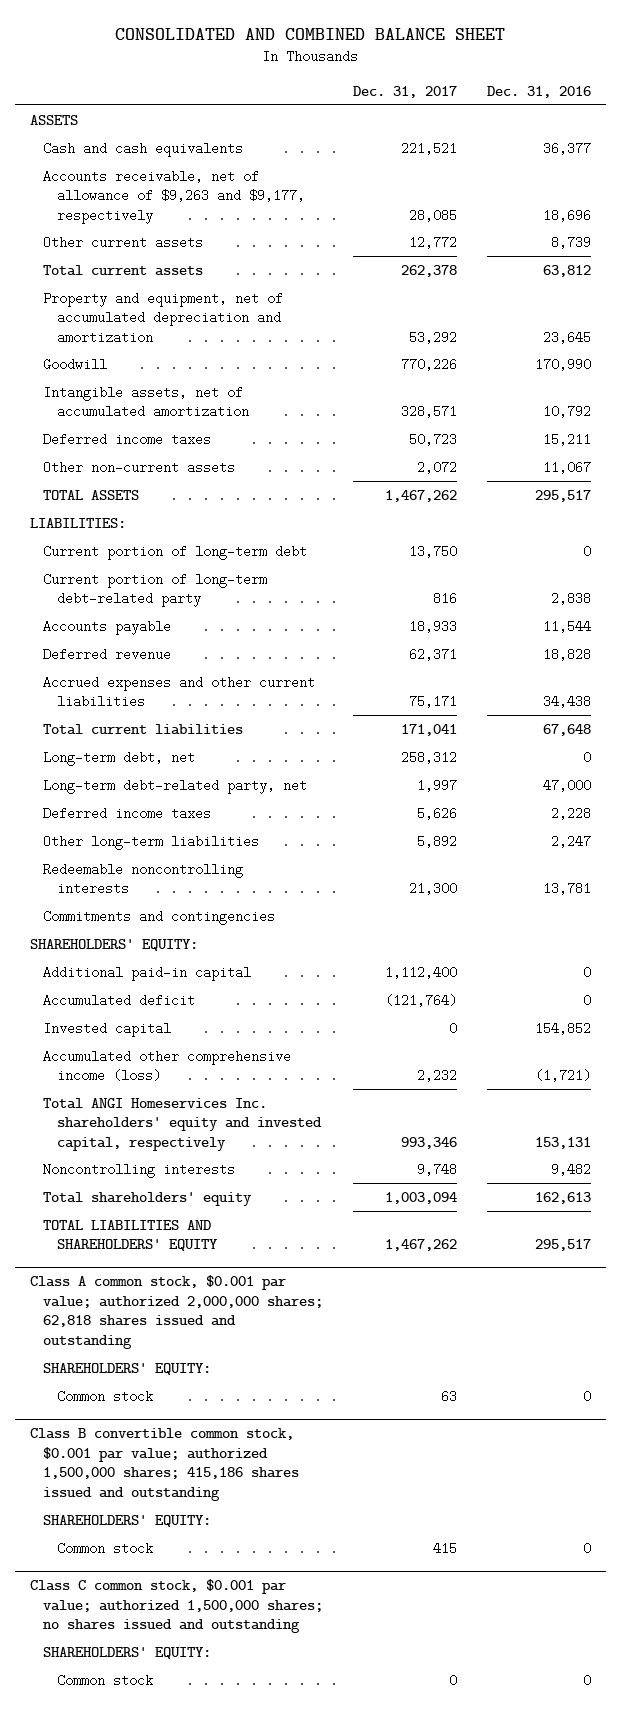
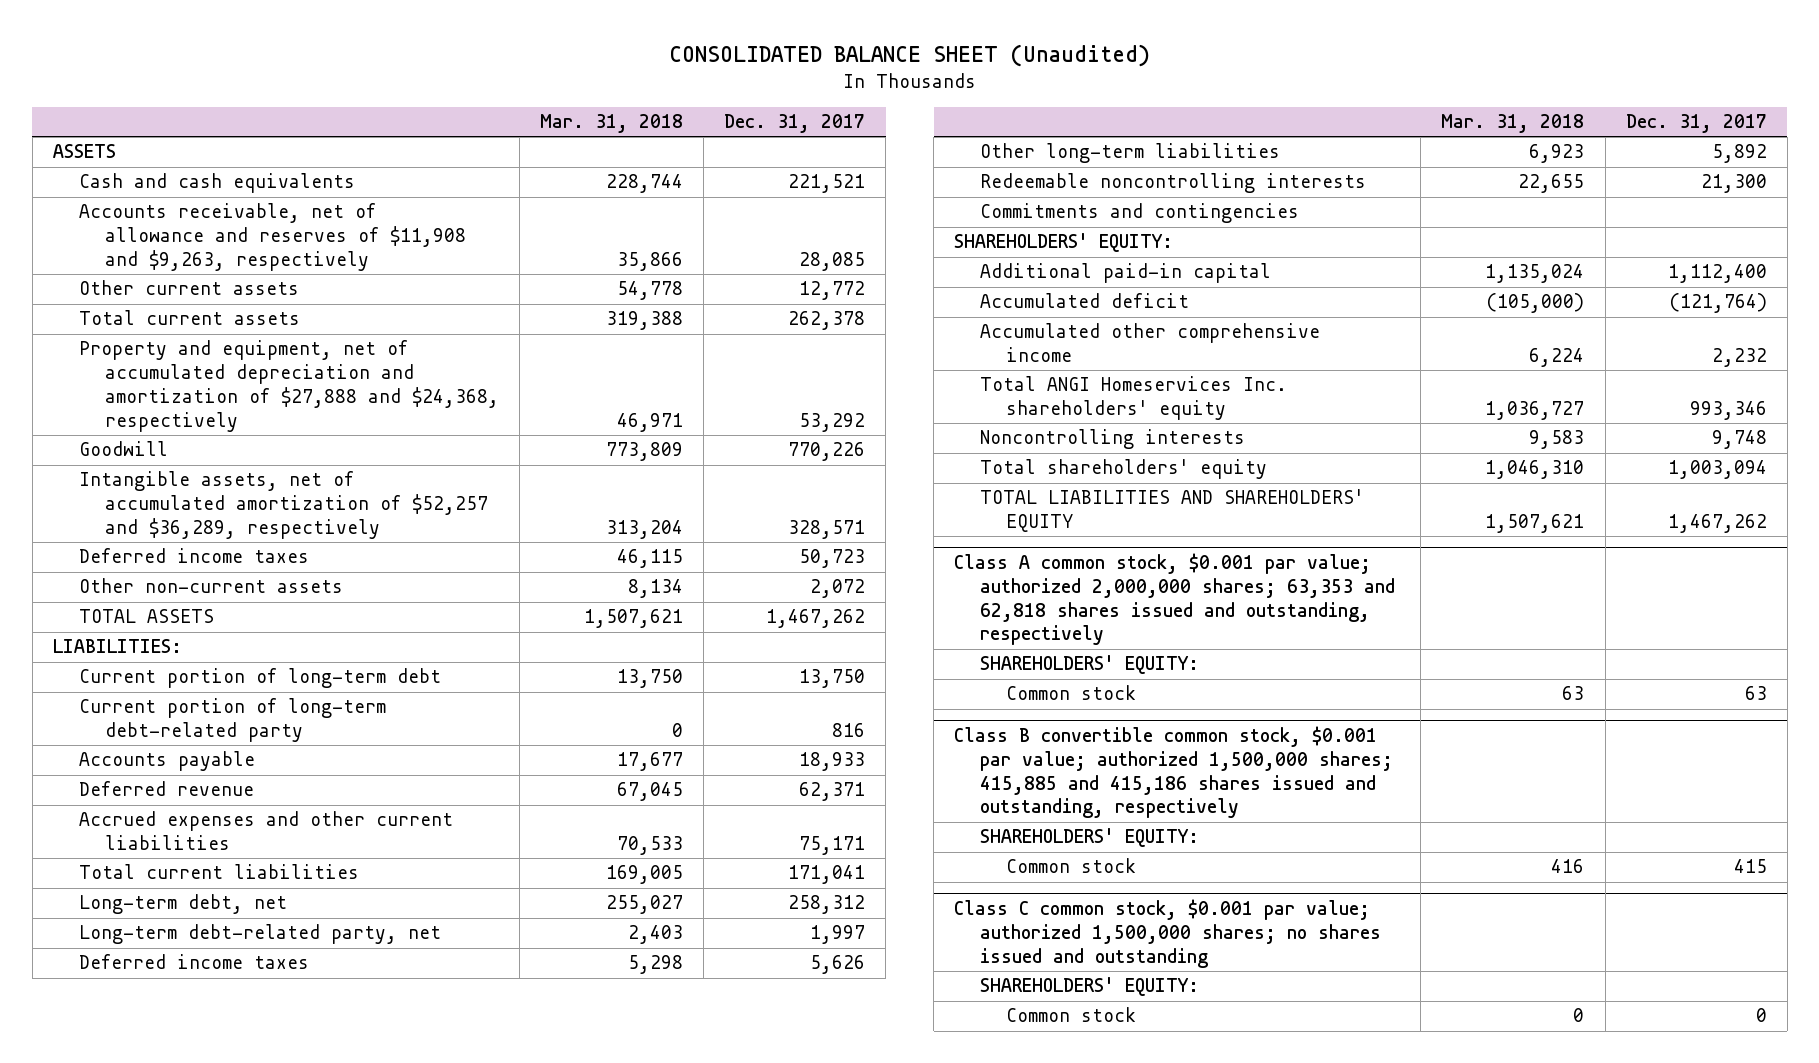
[115,27,506,40] CONSOLIDATED AND COMBINED BALANCE SHEET -> [668,43,1150,67] CONSOLIDATED BALANCE SHEET (Unaudited)
[486,85,591,98] Dec. 31, 2016 -> none
none -> [539,114,683,134] Mar. 31, 2018
[43,169,306,224] Accounts receivable, net of allowance of $9,263 and $9,177, respectively -> [78,203,466,271] Accounts receivable, net of allowance and reserves of $11,908 and $9,263, respectively
[43,291,284,344] Property and equipment, net of accumulated depreciation and amortization -> [78,340,499,432] Property and equipment, net of accumulated depreciation and amortization of $27,888 and $24,368, respectively
[43,385,250,419] Intangible assets, net of accumulated amortization -> [78,471,488,539] Intangible assets, net of accumulated amortization of $52,257 and $36,289, respectively
[43,1021,172,1037] Invested capital -> none
[43,1049,292,1083] Accumulated other comprehensive income (loss) -> [980,323,1321,363] Accumulated other comprehensive income
[43,1097,323,1151] Total ANGI Homeservices Inc. shareholders' equity and invested capital, respectively -> [980,376,1288,421] Total ANGI Homeservices Inc. shareholders' equity
[29,1275,324,1349] Class A common stock, $0.001 par value; authorized 2,000,000 shares; 62,818 shares issued and outstanding -> [954,553,1396,646] Class A common stock, $0.001 par value; authorized 2,000,000 shares; 63,353 and 62,818 shares issued and outstanding, respectively
[29,1428,300,1501] Class B convertible common stock, $0.001 par value; authorized 1,500,000 shares; 415,186 shares issued and outstanding -> [954,726,1394,819] Class B convertible common stock, $0.001 par value; authorized 1,500,000 shares; 415,885 and 415,186 shares issued and outstanding, respectively

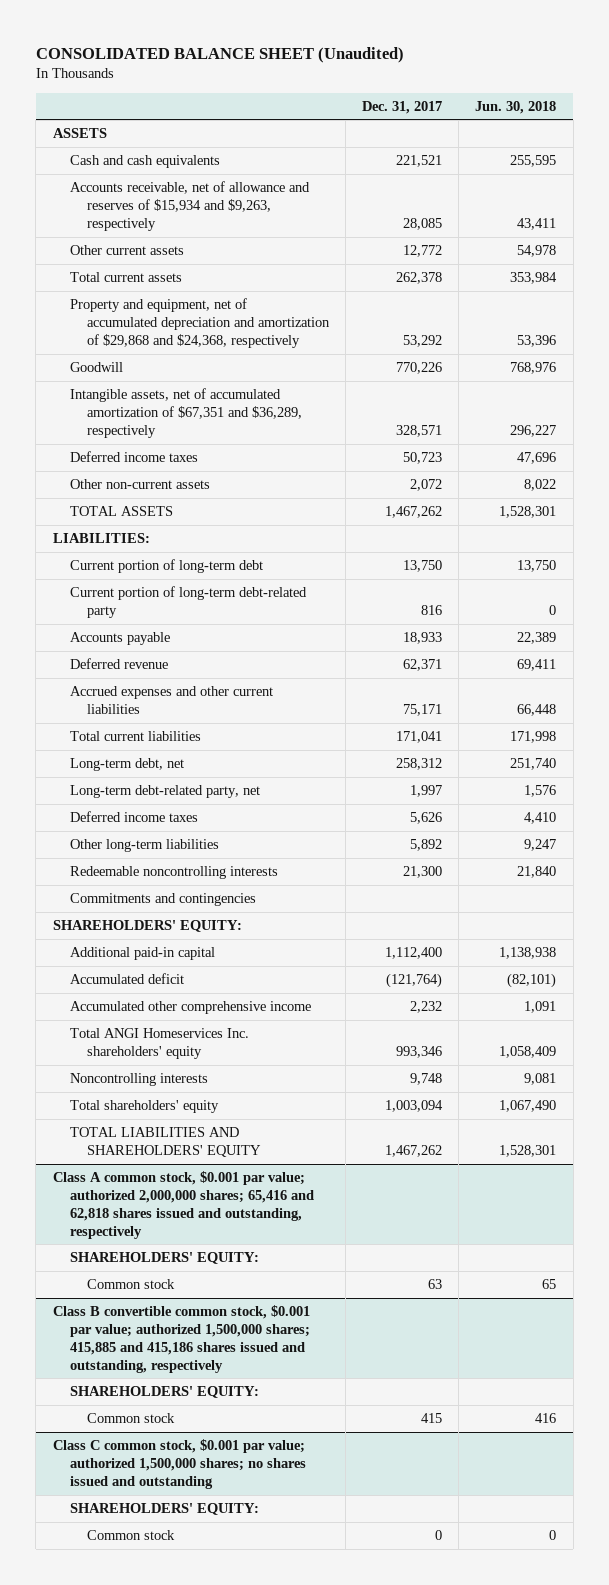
[539,114,683,134] Mar. 31, 2018 -> none
none -> [475,100,557,114] Jun. 30, 2018
[78,203,466,271] Accounts receivable, net of allowance and reserves of $11,908 and $9,263, respectively -> [69,181,310,231] Accounts receivable, net of allowance and reserves of $15,934 and $9,263, respectively
[78,340,499,432] Property and equipment, net of accumulated depreciation and amortization of $27,888 and $24,368, respectively -> [69,298,331,348] Property and equipment, net of accumulated depreciation and amortization of $29,868 and $24,368, respectively
[78,471,488,539] Intangible assets, net of accumulated amortization of $52,257 and $36,289, respectively -> [69,388,303,438] Intangible assets, net of accumulated amortization of $67,351 and $36,289, respectively
[954,553,1396,646] Class A common stock, $0.001 par value; authorized 2,000,000 shares; 63,353 and 62,818 shares issued and outstanding, respectively -> [52,1171,314,1239] Class A common stock, $0.001 par value; authorized 2,000,000 shares; 65,416 and 62,818 shares issued and outstanding, respectively

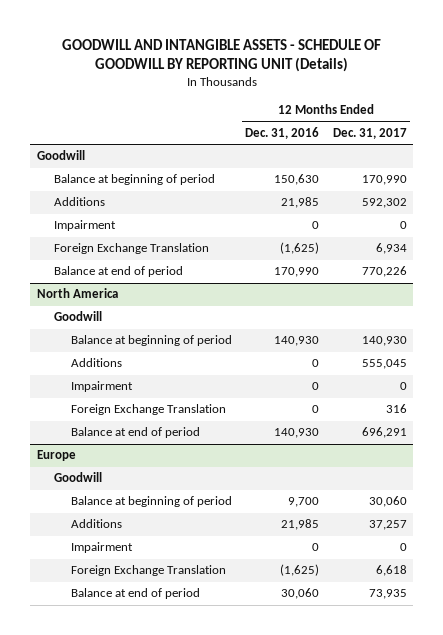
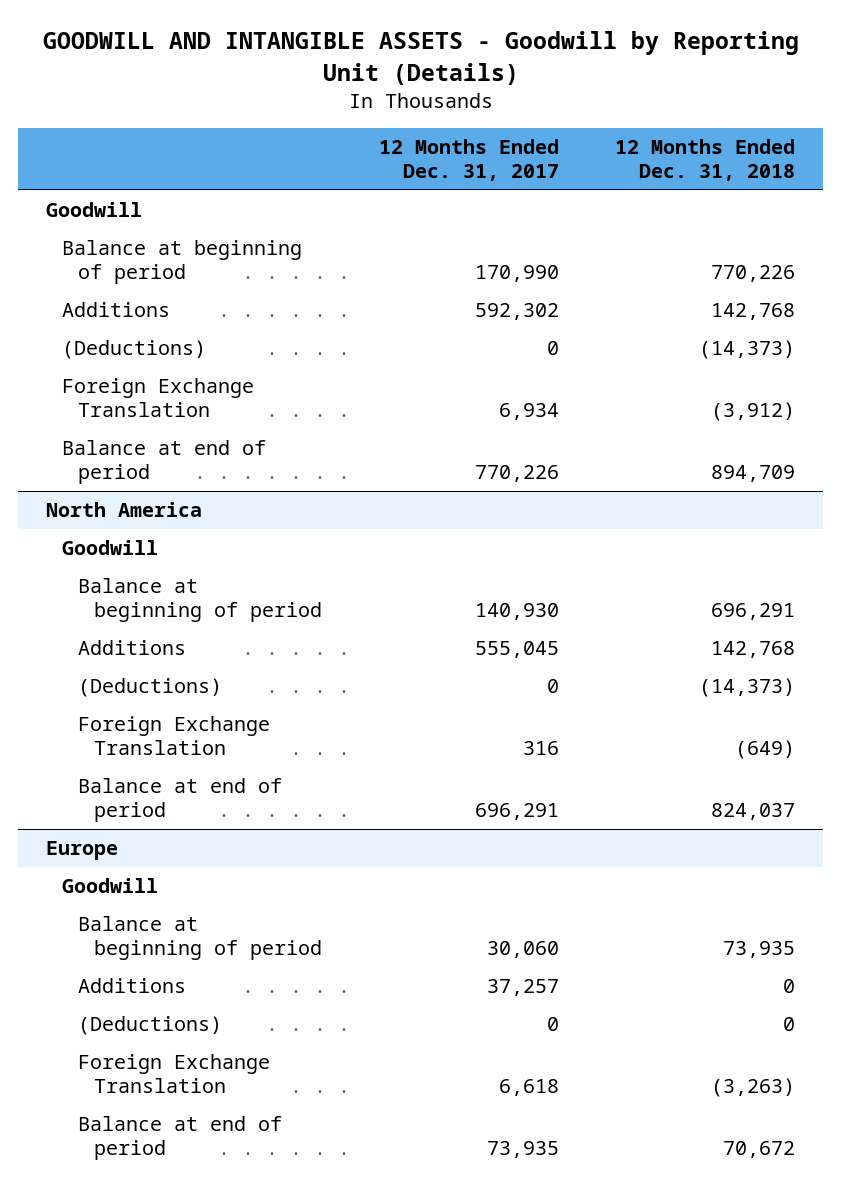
[61,38,381,73] GOODWILL AND INTANGIBLE ASSETS - SCHEDULE OF GOODWILL BY REPORTING UNIT (Details) -> [42,31,799,85] GOODWILL AND INTANGIBLE ASSETS - Goodwill by Reporting Unit (Details)
[245,126,320,139] Dec. 31, 2016 -> none
none -> [615,139,796,182] 12 Months Ended Dec. 31, 2018
[53,220,116,232] Impairment -> [62,340,207,360] (Deductions)
[70,381,133,393] Impairment -> [78,678,223,698] (Deductions)
[70,542,133,554] Impairment -> [78,1016,223,1036] (Deductions)

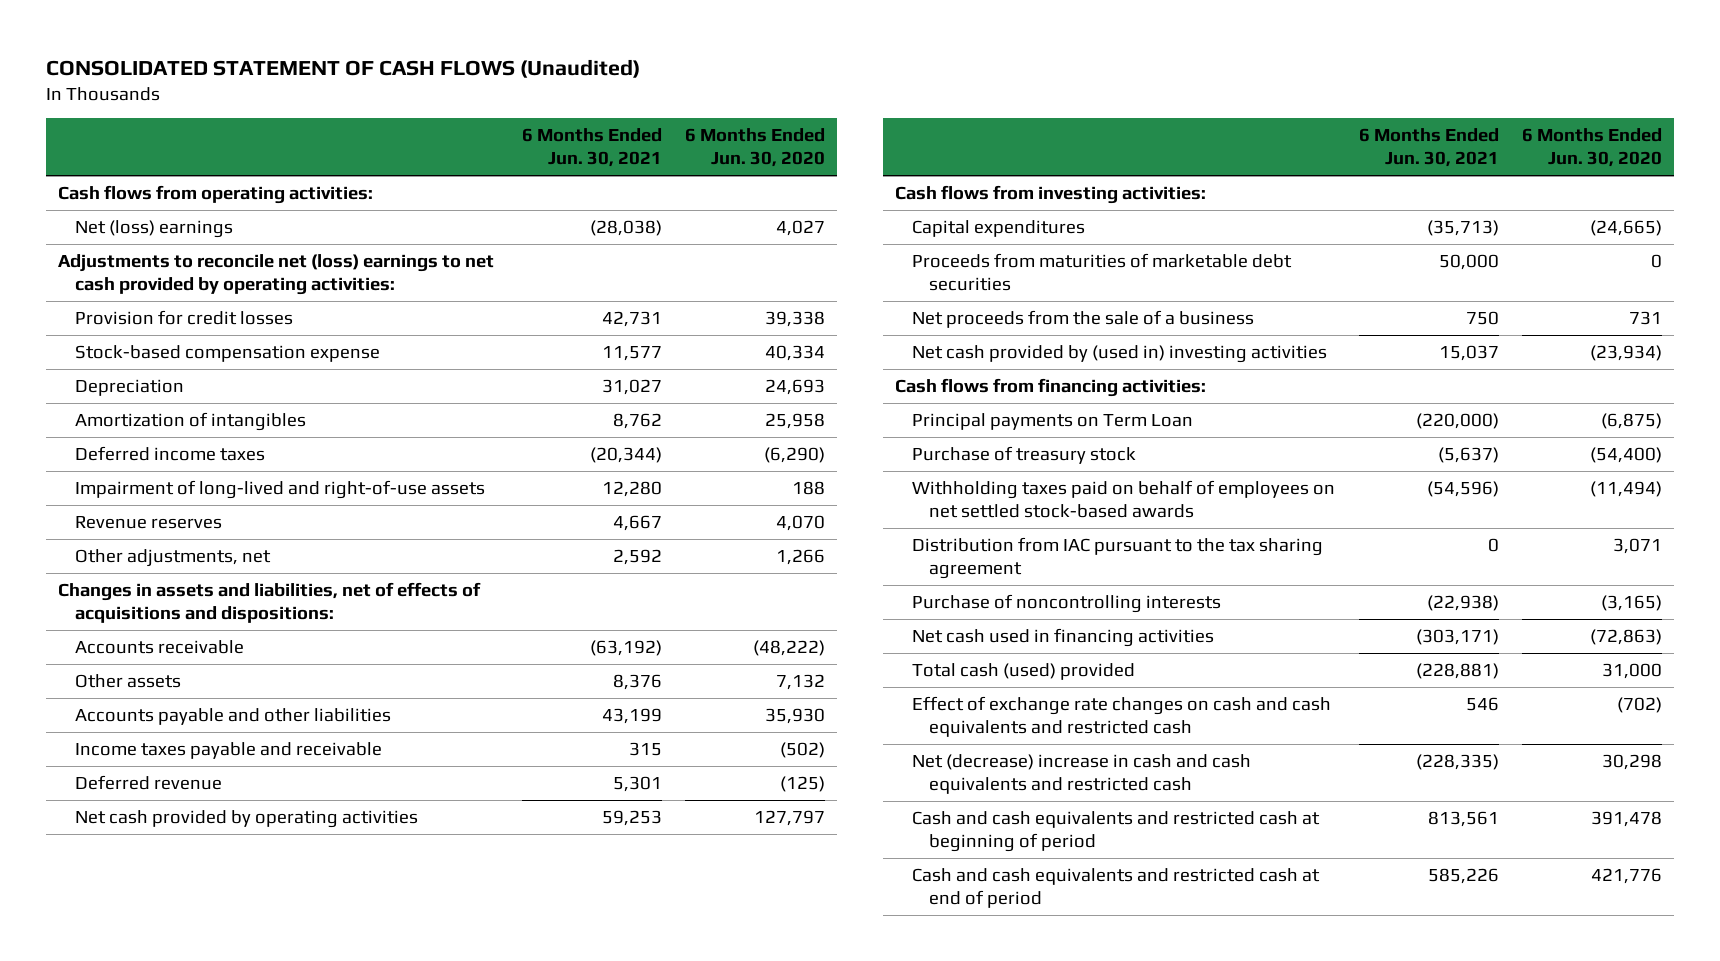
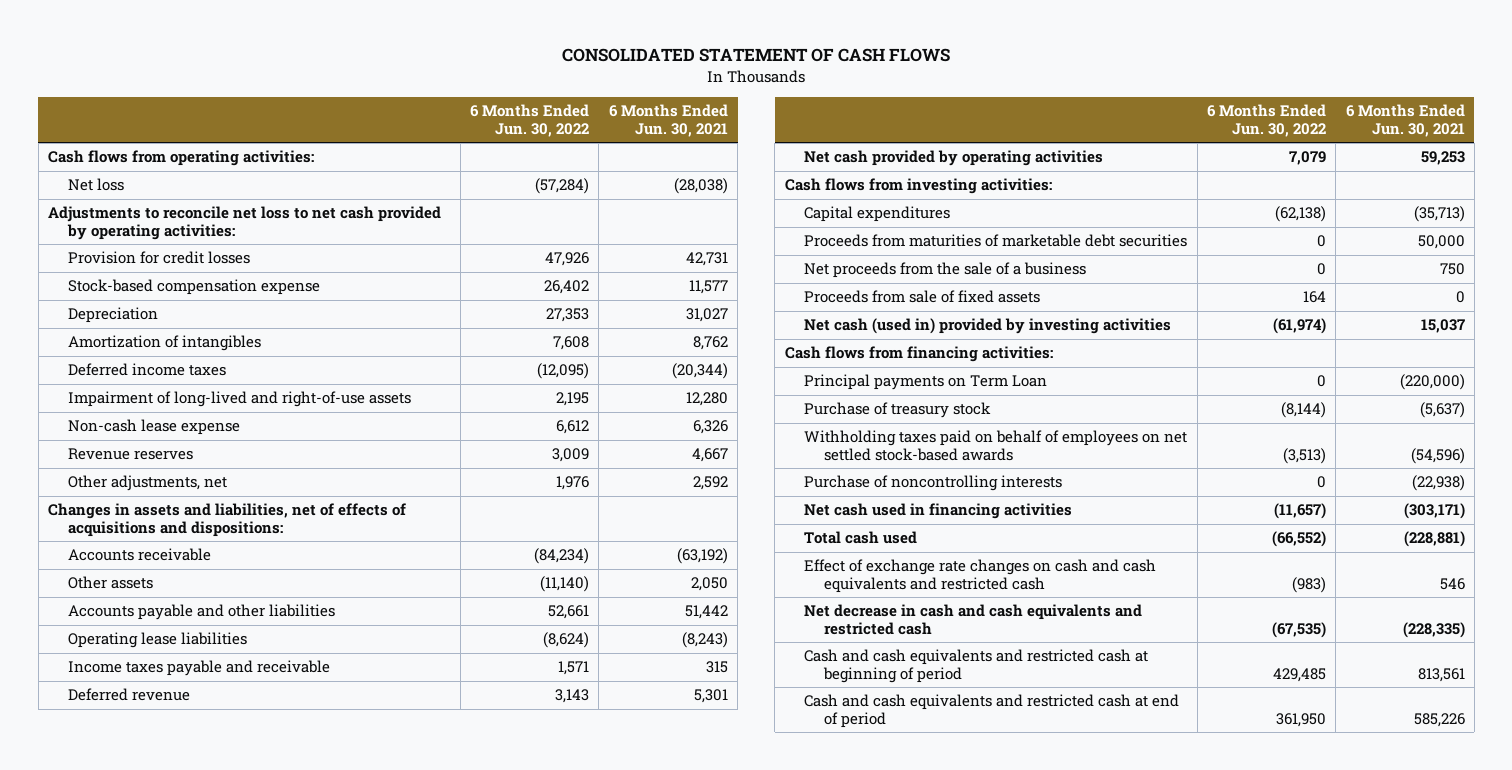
[46,58,641,78] CONSOLIDATED STATEMENT OF CASH FLOWS (Unaudited) -> [562,48,951,63] CONSOLIDATED STATEMENT OF CASH FLOWS
[685,128,826,168] 6 Months Ended Jun. 30, 2020 -> none
none -> [470,103,590,137] 6 Months Ended Jun. 30, 2022
[74,219,233,238] Net (loss) earnings -> [67,178,124,192] Net loss
[57,253,494,296] Adjustments to reconcile net (loss) earnings to net cash provided by operating activities: -> [47,206,441,240] Adjustments to reconcile net loss to net cash provided by operating activities:
none -> [67,419,240,436] Non-cash lease expense
[612,673,662,690] 8,376 -> [690,577,728,592] 2,050
[601,707,662,724] 43,199 -> [684,605,728,620] 51,442
none -> [67,632,247,649] Operating lease liabilities
none -> [804,290,1041,304] Proceeds from sale of fixed assets
[912,344,1328,363] Net cash provided by (used in) investing activities -> [804,318,1172,335] Net cash (used in) provided by investing activities
[912,536,1324,580] Distribution from IAC pursuant to the tax sharing agreement -> none
[912,662,1136,680] Total cash (used) provided -> [804,531,918,545] Total cash used
[912,753,1252,795] Net (decrease) increase in cash and cash equivalents and restricted cash -> [804,604,1143,635] Net decrease in cash and cash equivalents and restricted cash

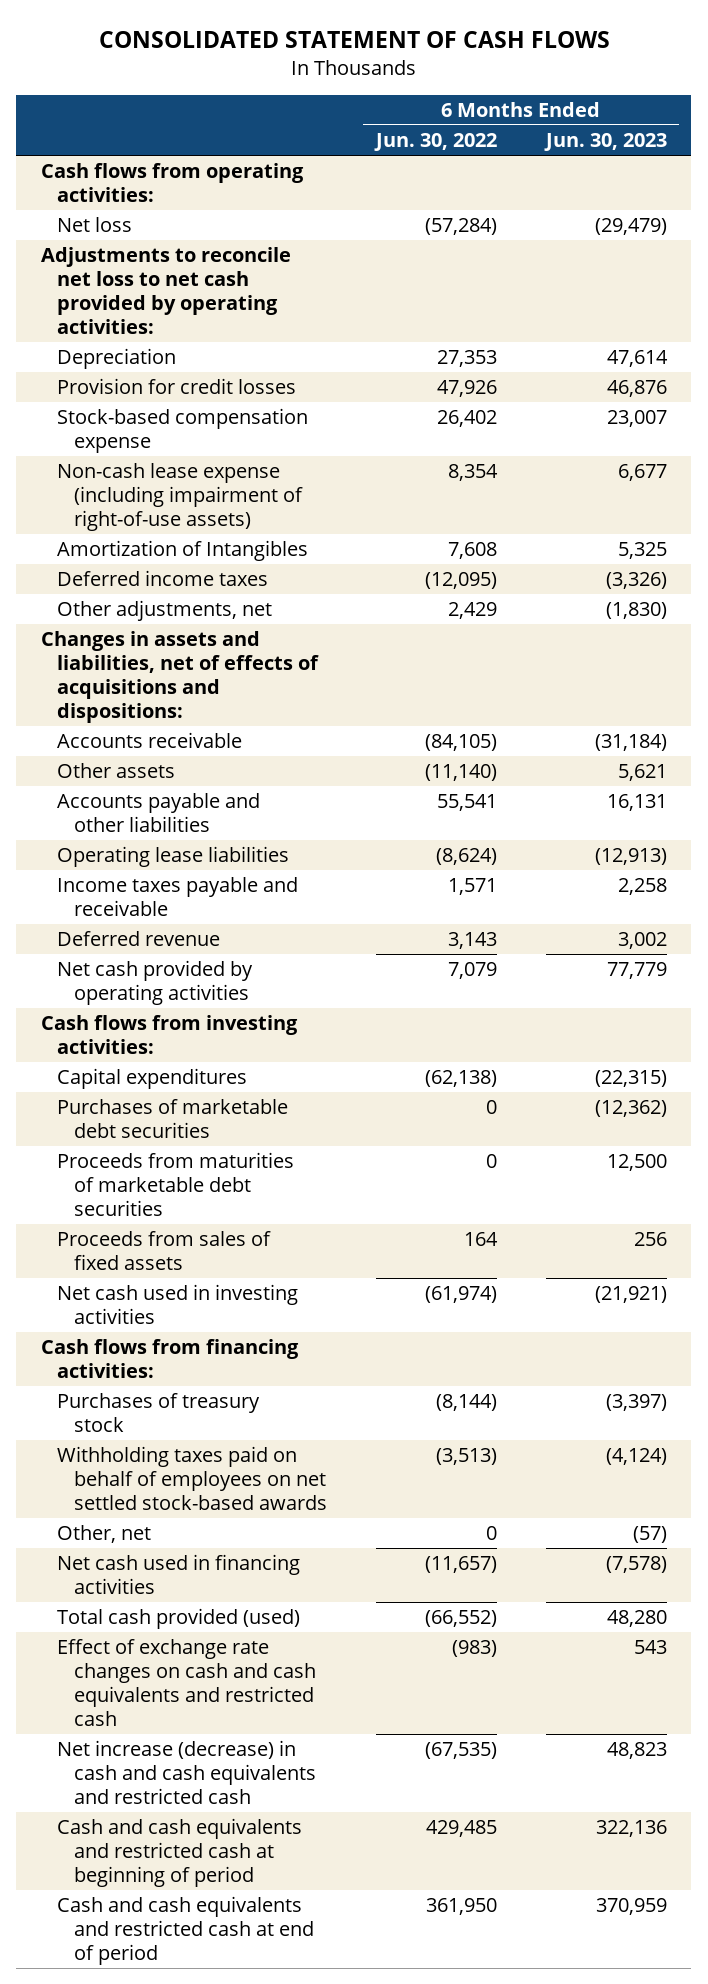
[608,103,728,137] 6 Months Ended Jun. 30, 2021 -> none
none -> [543,133,667,152] Jun. 30, 2023
[67,307,158,324] Depreciation -> [57,348,177,370] Depreciation
none -> [57,463,303,532] Non-cash lease expense (including impairment of right-of-use assets)
[67,335,261,352] Amortization of intangibles -> [57,540,309,562] Amortization of Intangibles
[67,391,411,408] Impairment of long-lived and right-of-use assets -> none
[67,419,240,436] Non-cash lease expense -> none
[67,448,193,461] Revenue reserves -> none
[556,476,590,491] 1,976 -> [447,602,497,620] 2,429
[534,548,590,565] (84,234) -> [424,734,497,752] (84,105)
[548,605,590,620] 52,661 -> [436,794,497,812] 55,541
none -> [57,1099,289,1139] Purchases of marketable debt securities
[804,262,1087,279] Net proceeds from the sale of a business -> none
[804,290,1041,304] Proceeds from sale of fixed assets -> [57,1231,272,1271] Proceeds from sales of fixed assets
[804,318,1172,335] Net cash (used in) provided by investing activities -> [57,1284,299,1325] Net cash used in investing activities
[804,374,1048,391] Principal payments on Term Loan -> none
[804,402,992,419] Purchase of treasury stock -> [57,1393,261,1433] Purchases of treasury stock
[804,475,1063,492] Purchase of noncontrolling interests -> none
none -> [57,1525,152,1544] Other, net
[804,531,918,545] Total cash used -> [57,1608,301,1630] Total cash provided (used)
[804,604,1143,635] Net decrease in cash and cash equivalents and restricted cash -> [57,1740,316,1805] Net increase (decrease) in cash and cash equivalents and restricted cash

